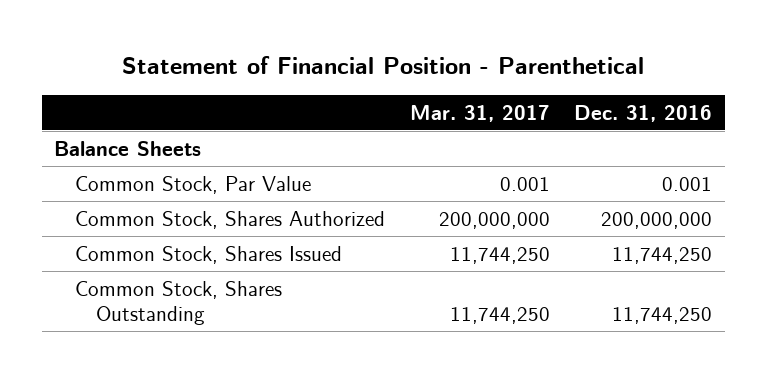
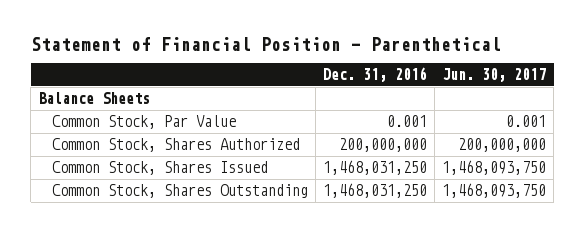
[409,104,550,122] Mar. 31, 2017 -> none
none -> [442,68,547,83] Jun. 30, 2017
[612,246,713,264] 11,744,250 -> [322,160,427,176] 1,468,031,250
[612,306,713,324] 11,744,250 -> [322,183,427,199] 1,468,031,250

